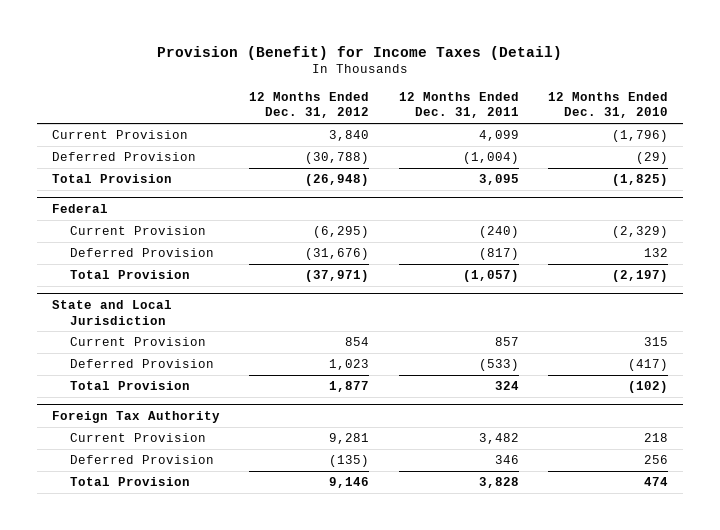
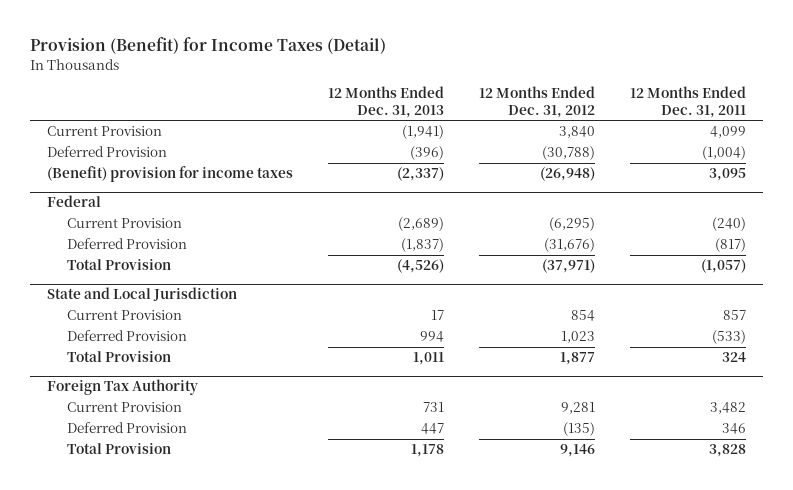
[547,91,668,119] 12 Months Ended Dec. 31, 2010 -> none
none -> [328,86,445,118] 12 Months Ended Dec. 31, 2013
[51,173,172,183] Total Provision -> [47,166,294,183] (Benefit) provision for income taxes

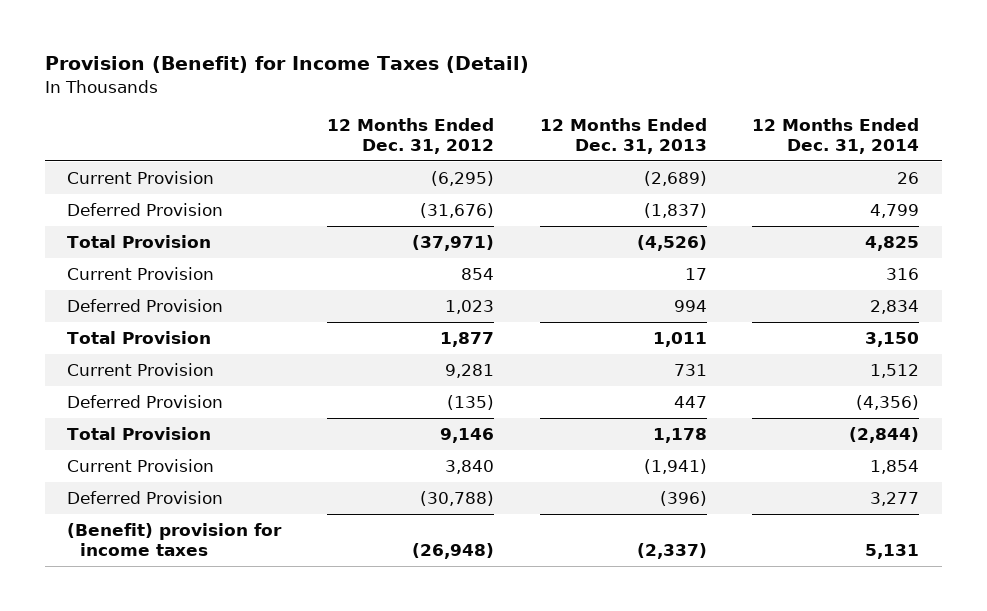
[629,86,746,118] 12 Months Ended Dec. 31, 2011 -> none
none -> [752,118,920,154] 12 Months Ended Dec. 31, 2014
[47,195,102,208] Federal -> none
[47,287,238,302] State and Local Jurisdiction -> none
[47,379,199,396] Foreign Tax Authority -> none
[47,126,163,137] Current Provision -> [67,459,215,473] Current Provision
[47,146,168,158] Deferred Provision -> [67,491,224,505] Deferred Provision
[47,166,294,183] (Benefit) provision for income taxes -> [67,523,283,556] (Benefit) provision for income taxes

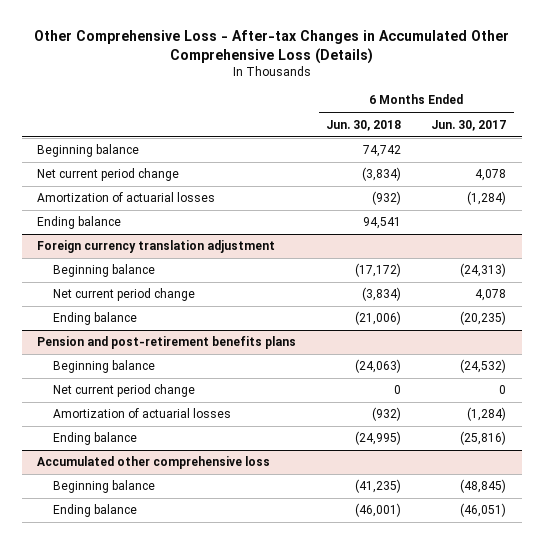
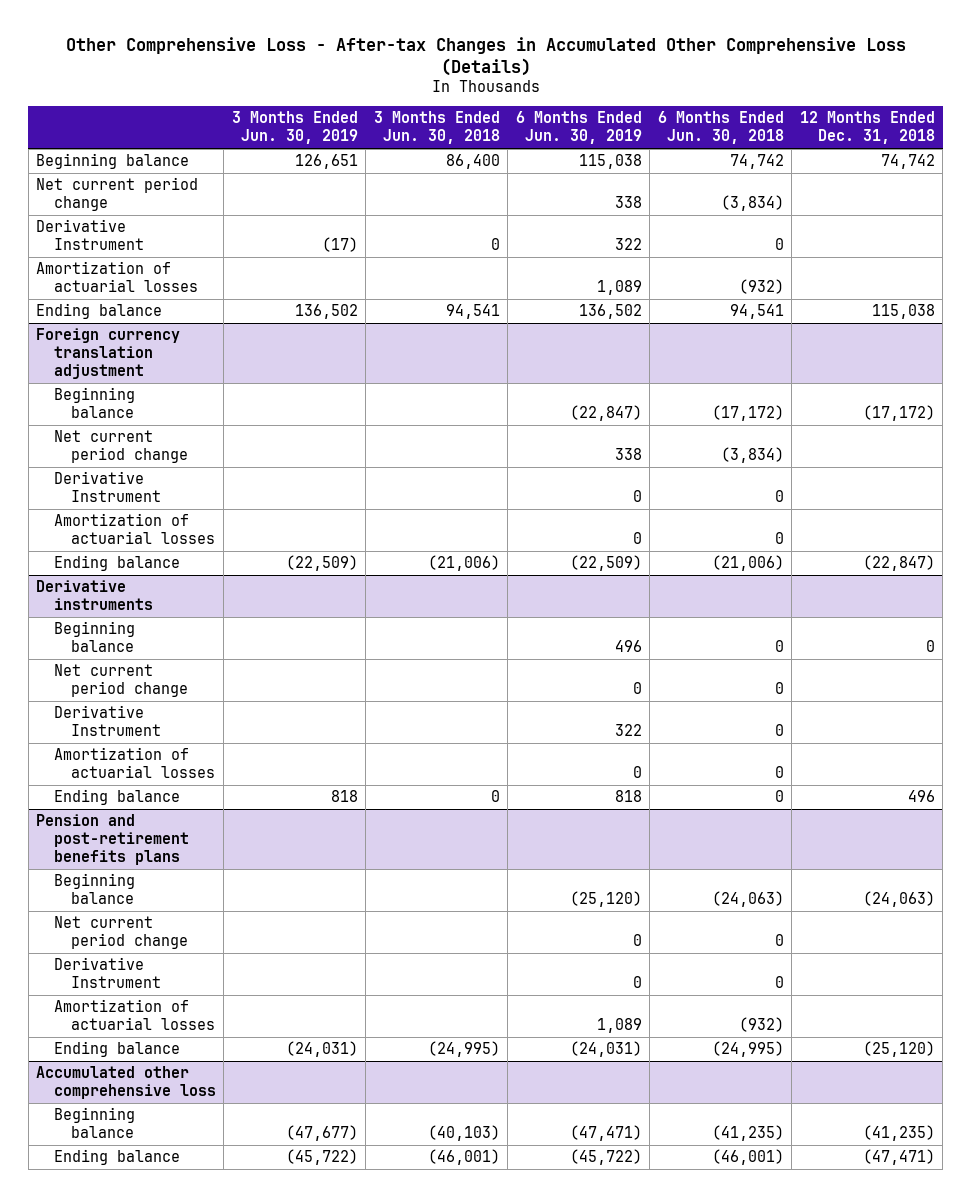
[431,119,507,131] Jun. 30, 2017 -> none
none -> [231,111,358,145] 3 Months Ended Jun. 30, 2019
none -> [373,111,500,145] 3 Months Ended Jun. 30, 2018
none -> [515,111,642,145] 6 Months Ended Jun. 30, 2019
none -> [799,111,935,145] 12 Months Ended Dec. 31, 2018
none -> [36,219,144,250] Derivative Instrument
none -> [53,471,161,502] Derivative Instrument
none -> [53,513,215,544] Amortization of actuarial losses
none -> [36,580,153,610] Derivative instruments
none -> [53,621,135,652] Beginning balance
none -> [53,664,188,697] Net current period change
none -> [53,705,161,736] Derivative Instrument
none -> [53,747,215,778] Amortization of actuarial losses
none -> [53,789,180,806] Ending balance
none -> [53,957,161,988] Derivative Instrument

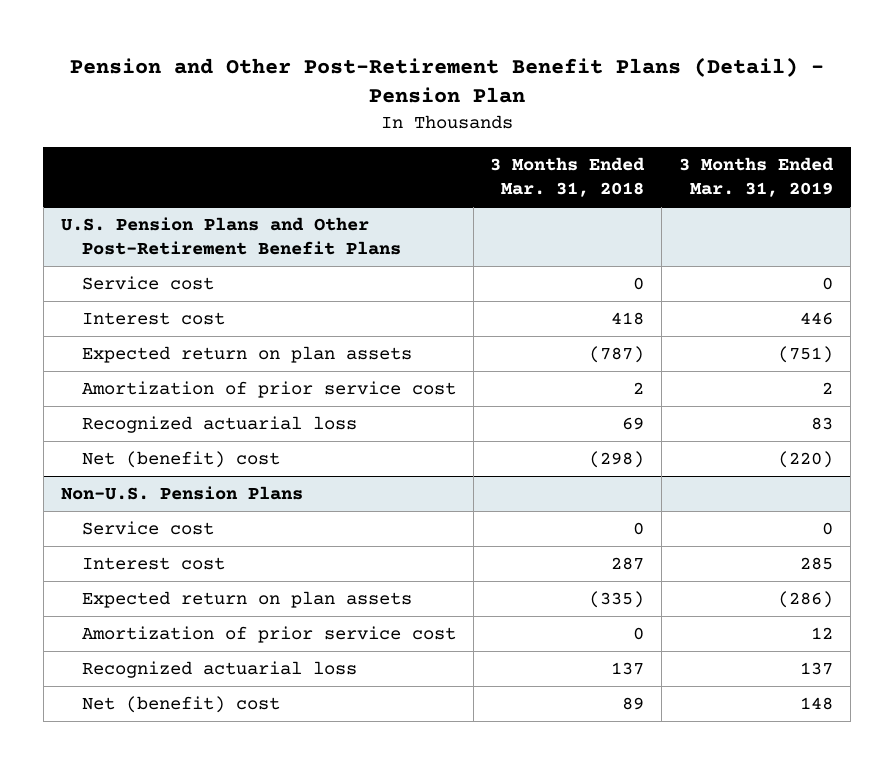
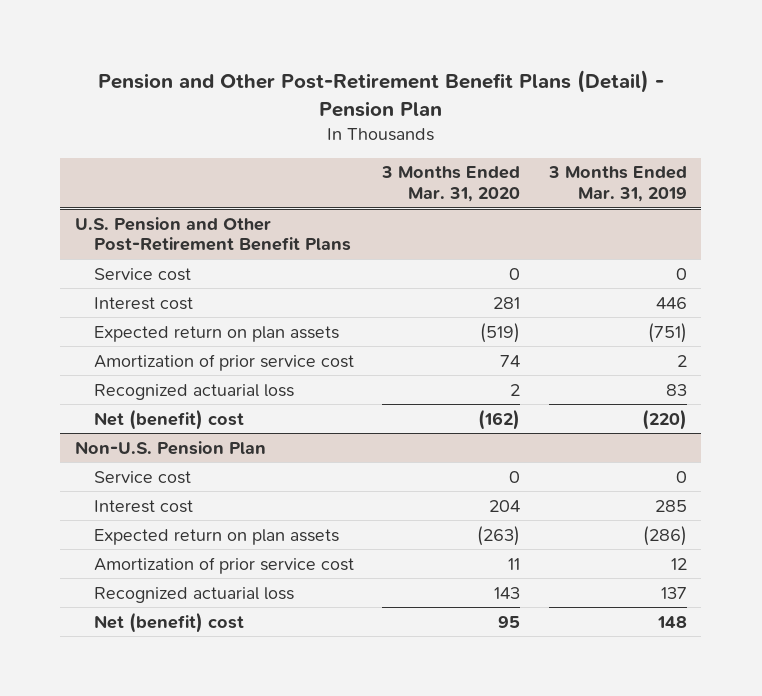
[490,157,646,198] 3 Months Ended Mar. 31, 2018 -> none
none -> [381,166,521,202] 3 Months Ended Mar. 31, 2020
[60,216,401,256] U.S. Pension Plans and Other Post-Retirement Benefit Plans -> [74,216,351,252] U.S. Pension and Other Post-Retirement Benefit Plans
[60,485,303,500] Non-U.S. Pension Plans -> [74,440,266,455] Non-U.S. Pension Plan

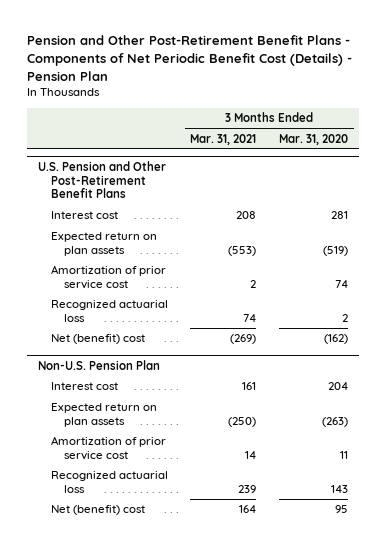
[97,69,664,117] Pension and Other Post-Retirement Benefit Plans (Detail) - Pension Plan -> [26,34,352,81] Pension and Other Post-Retirement Benefit Plans - Components of Net Periodic Benefit Cost (Details) - Pension Plan
[548,166,688,202] 3 Months Ended Mar. 31, 2019 -> none
none -> [190,133,257,145] Mar. 31, 2021
[93,267,191,281] Service cost -> none
[93,470,191,484] Service cost -> none

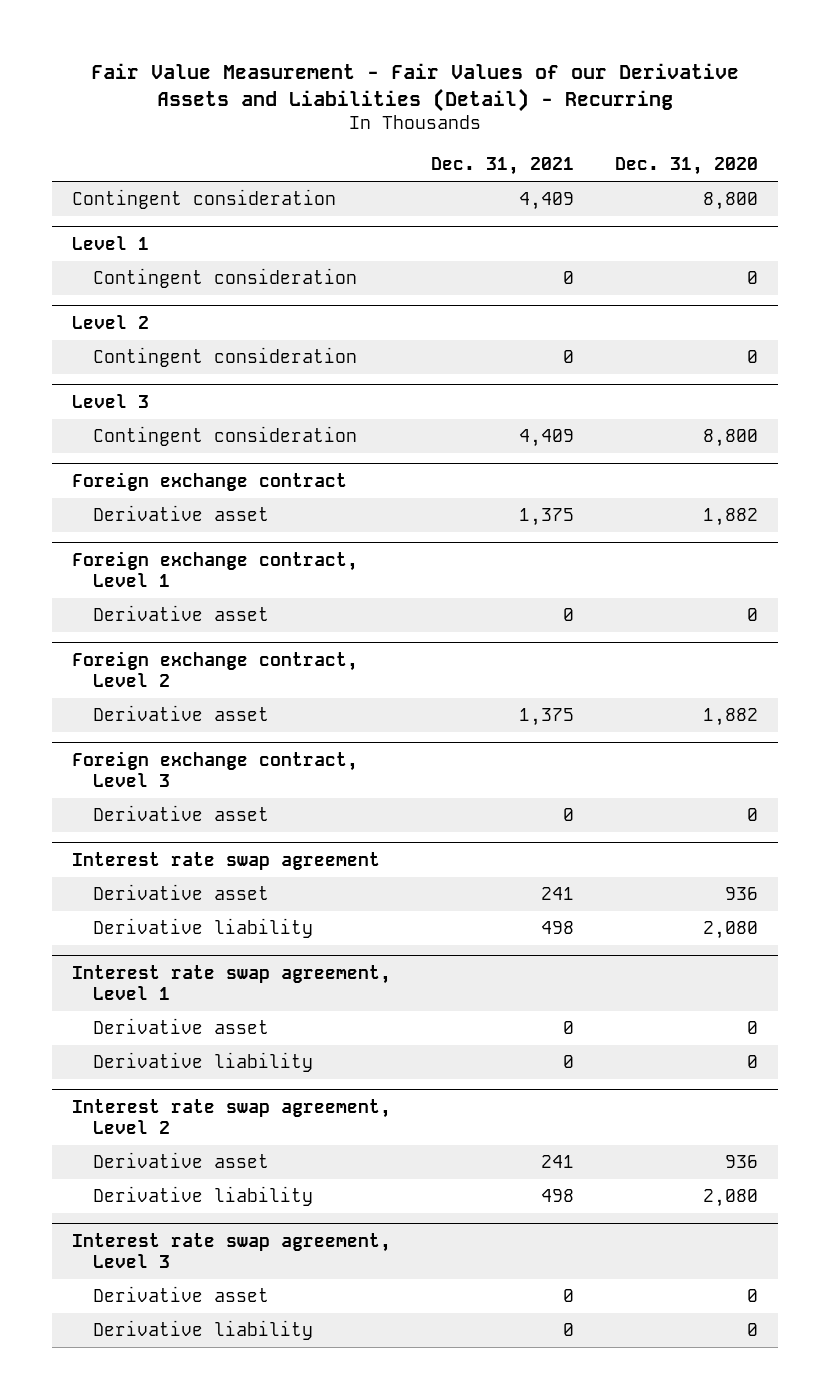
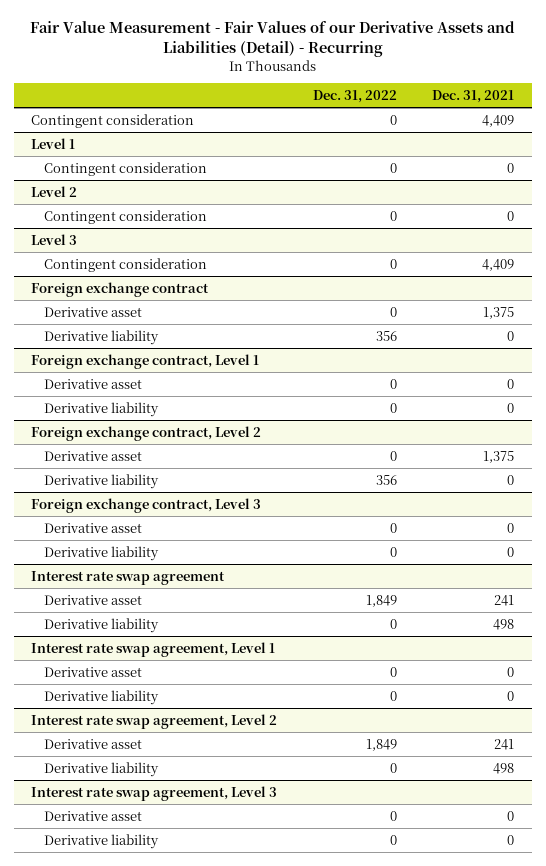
[614,157,758,176] Dec. 31, 2020 -> none
none -> [312,90,397,104] Dec. 31, 2022
none -> [44,329,160,345] Derivative liability
none -> [44,401,160,417] Derivative liability
none -> [44,473,160,489] Derivative liability
none -> [44,545,160,561] Derivative liability

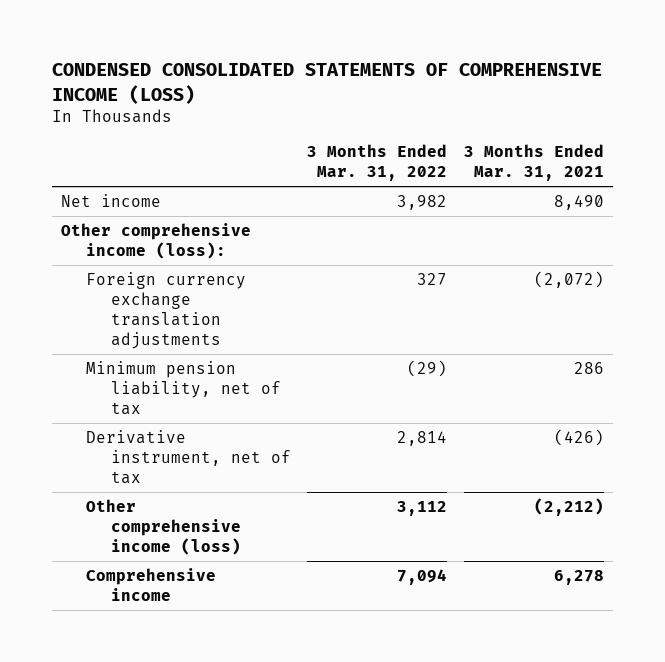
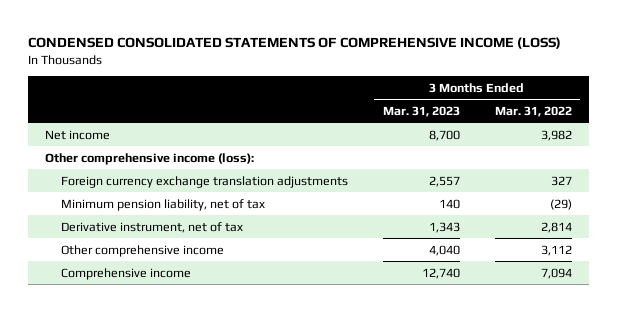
[464,144,605,182] 3 Months Ended Mar. 31, 2021 -> none
none -> [383,105,461,117] Mar. 31, 2023
[85,498,241,555] Other comprehensive income (loss) -> [61,244,225,257] Other comprehensive income

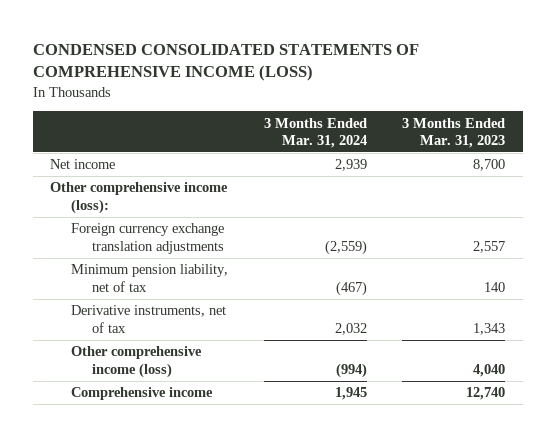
[494,105,572,117] Mar. 31, 2022 -> none
none -> [263,117,367,149] 3 Months Ended Mar. 31, 2024
[61,221,244,233] Derivative instrument, net of tax -> [71,305,227,333] Derivative instruments, net of tax
[61,244,225,257] Other comprehensive income -> [71,346,203,378] Other comprehensive income (loss)

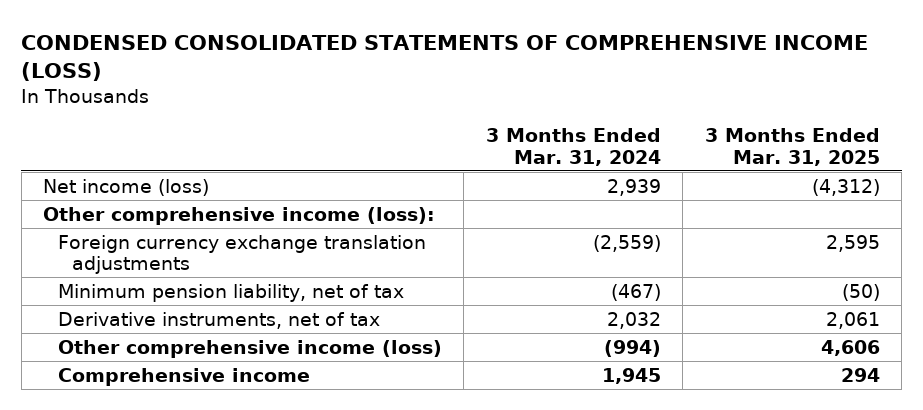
[402,117,506,149] 3 Months Ended Mar. 31, 2023 -> none
none -> [704,127,880,166] 3 Months Ended Mar. 31, 2025
[50,159,116,170] Net income -> [43,178,210,196] Net income (loss)

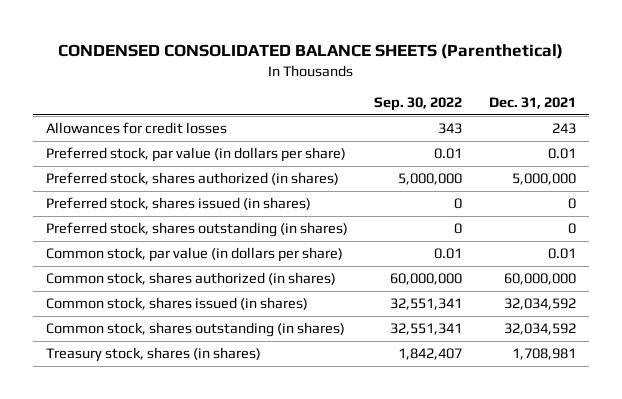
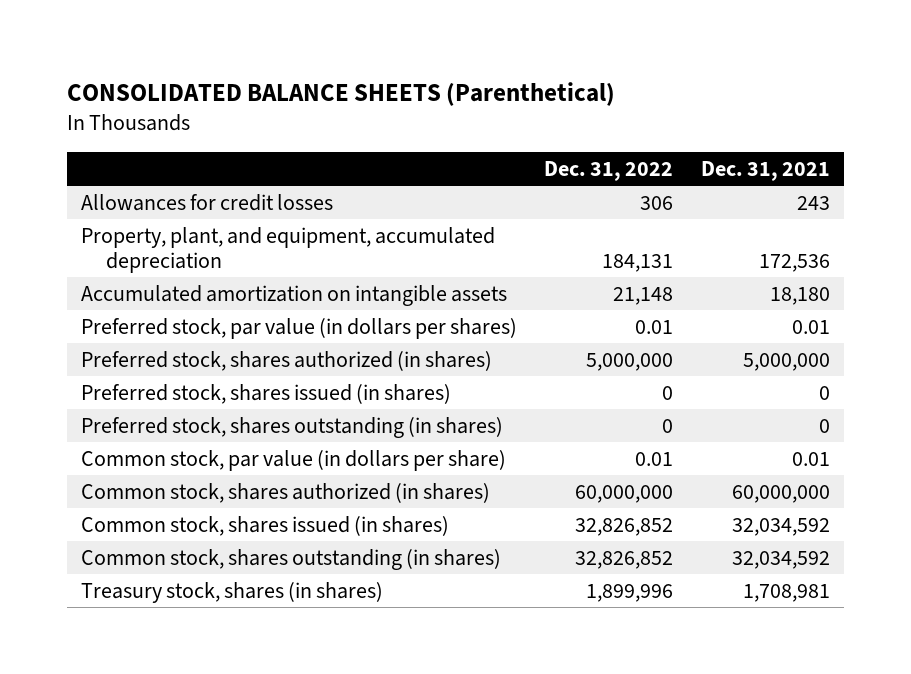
[57,43,563,59] CONDENSED CONSOLIDATED BALANCE SHEETS (Parenthetical) -> [66,81,615,106] CONSOLIDATED BALANCE SHEETS (Parenthetical)
[374,97,463,112] Sep. 30, 2022 -> none
none -> [544,161,674,182] Dec. 31, 2022
none -> [80,226,495,274] Property, plant, and equipment, accumulated depreciation
none -> [80,284,507,306] Accumulated amortization on intangible assets
[46,147,347,163] Preferred stock, par value (in dollars per share) -> [80,317,517,339] Preferred stock, par value (in dollars per shares)

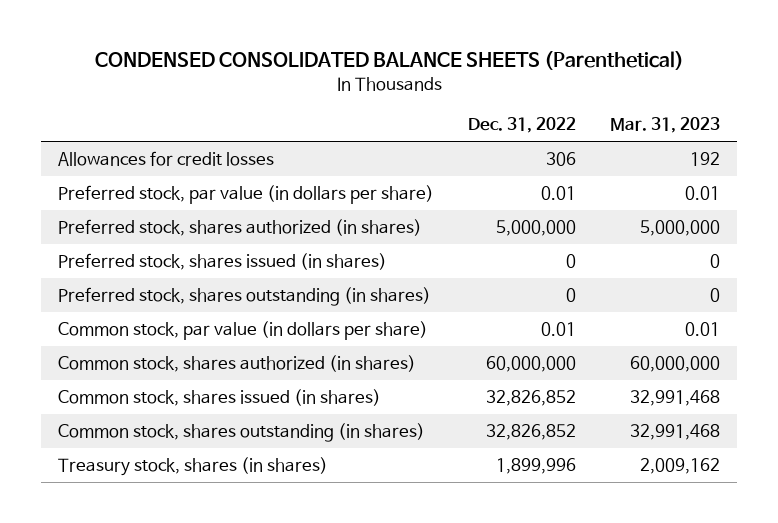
[66,81,615,106] CONSOLIDATED BALANCE SHEETS (Parenthetical) -> [94,51,684,71] CONDENSED CONSOLIDATED BALANCE SHEETS (Parenthetical)
[701,161,831,182] Dec. 31, 2021 -> none
none -> [609,116,720,133] Mar. 31, 2023
[80,226,495,274] Property, plant, and equipment, accumulated depreciation -> none
[80,284,507,306] Accumulated amortization on intangible assets -> none
[80,317,517,339] Preferred stock, par value (in dollars per shares) -> [57,185,434,205] Preferred stock, par value (in dollars per share)

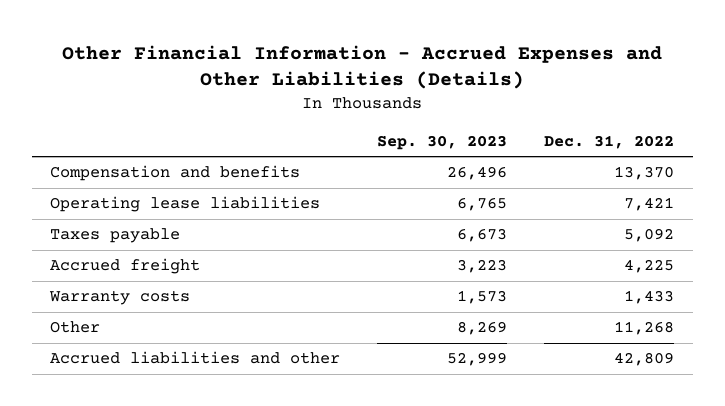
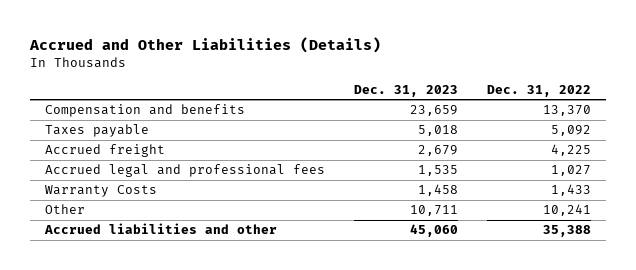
[62,44,663,90] Other Financial Information - Accrued Expenses and Other Liabilities (Details) -> [29,36,382,53] Accrued and Other Liabilities (Details)
[377,134,508,150] Sep. 30, 2023 -> none
none -> [353,84,458,97] Dec. 31, 2023
[50,196,321,213] Operating lease liabilities -> none
none -> [44,164,325,178] Accrued legal and professional fees
[49,290,191,306] Warranty costs -> [44,185,157,198] Warranty Costs
[614,321,675,336] 11,268 -> [543,204,592,217] 10,241
[614,352,675,367] 42,809 -> [543,225,592,238] 35,388

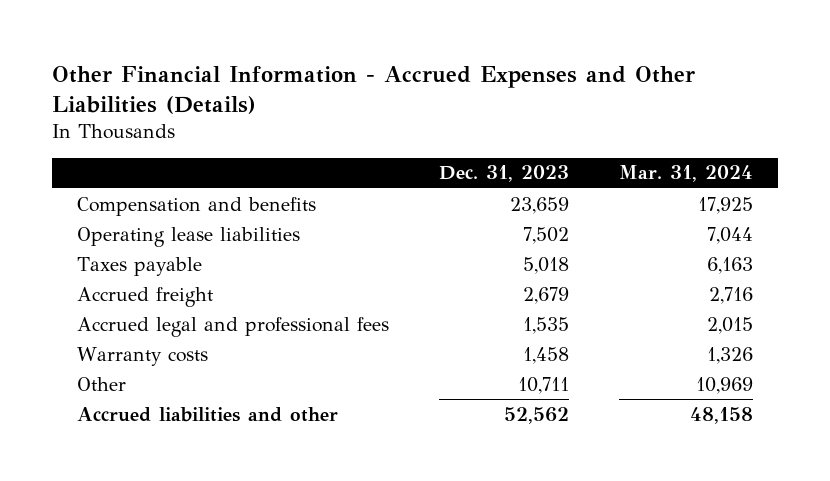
[29,36,382,53] Accrued and Other Liabilities (Details) -> [51,65,695,115] Other Financial Information - Accrued Expenses and Other Liabilities (Details)
[487,84,592,97] Dec. 31, 2022 -> none
none -> [618,165,753,183] Mar. 31, 2024
none -> [76,226,300,247] Operating lease liabilities
[44,185,157,198] Warranty Costs -> [76,346,208,366] Warranty costs
[409,224,458,238] 45,060 -> [503,406,569,424] 52,562

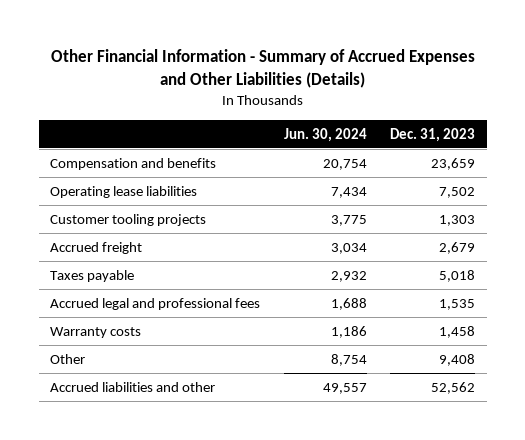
[51,65,695,115] Other Financial Information - Accrued Expenses and Other Liabilities (Details) -> [50,48,475,88] Other Financial Information - Summary of Accrued Expenses and Other Liabilities (Details)
[618,165,753,183] Mar. 31, 2024 -> none
none -> [283,127,367,142] Jun. 30, 2024
none -> [50,213,207,226] Customer tooling projects
[76,256,202,276] Taxes payable -> [50,269,135,282] Taxes payable
[517,376,569,394] 10,711 -> [438,353,475,366] 9,408

